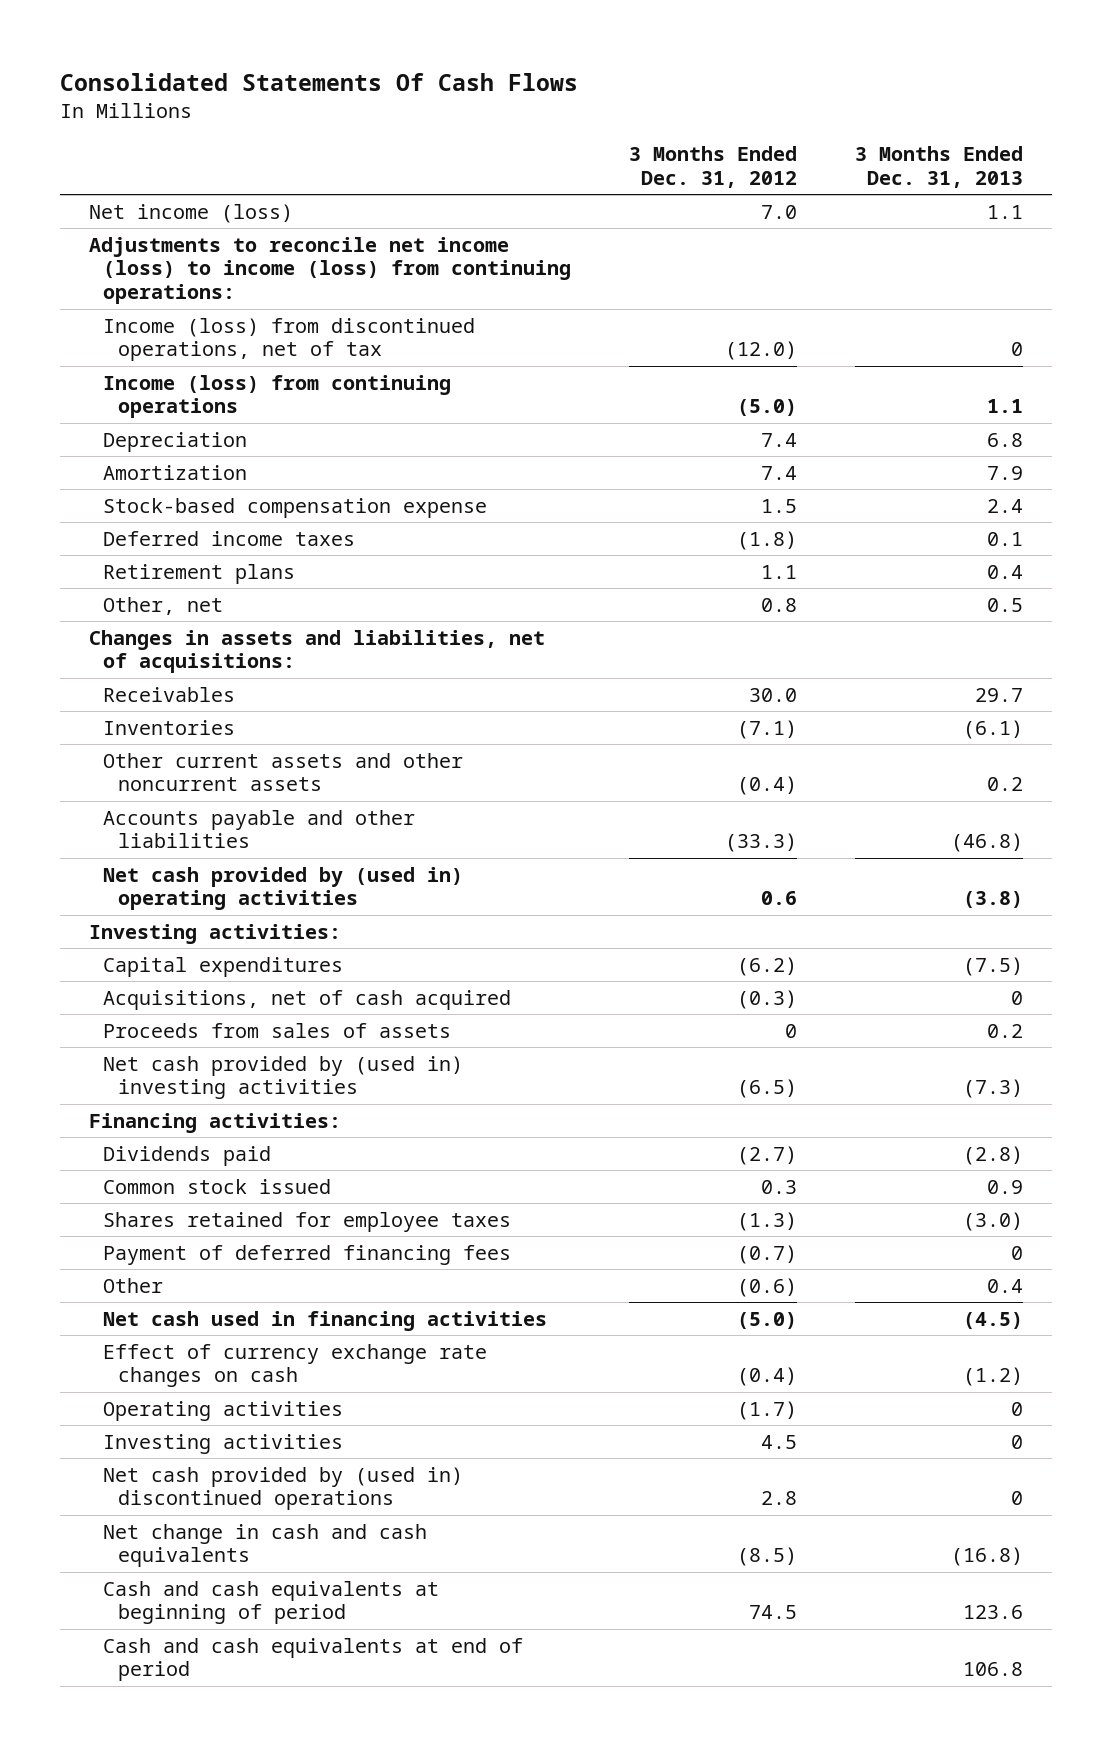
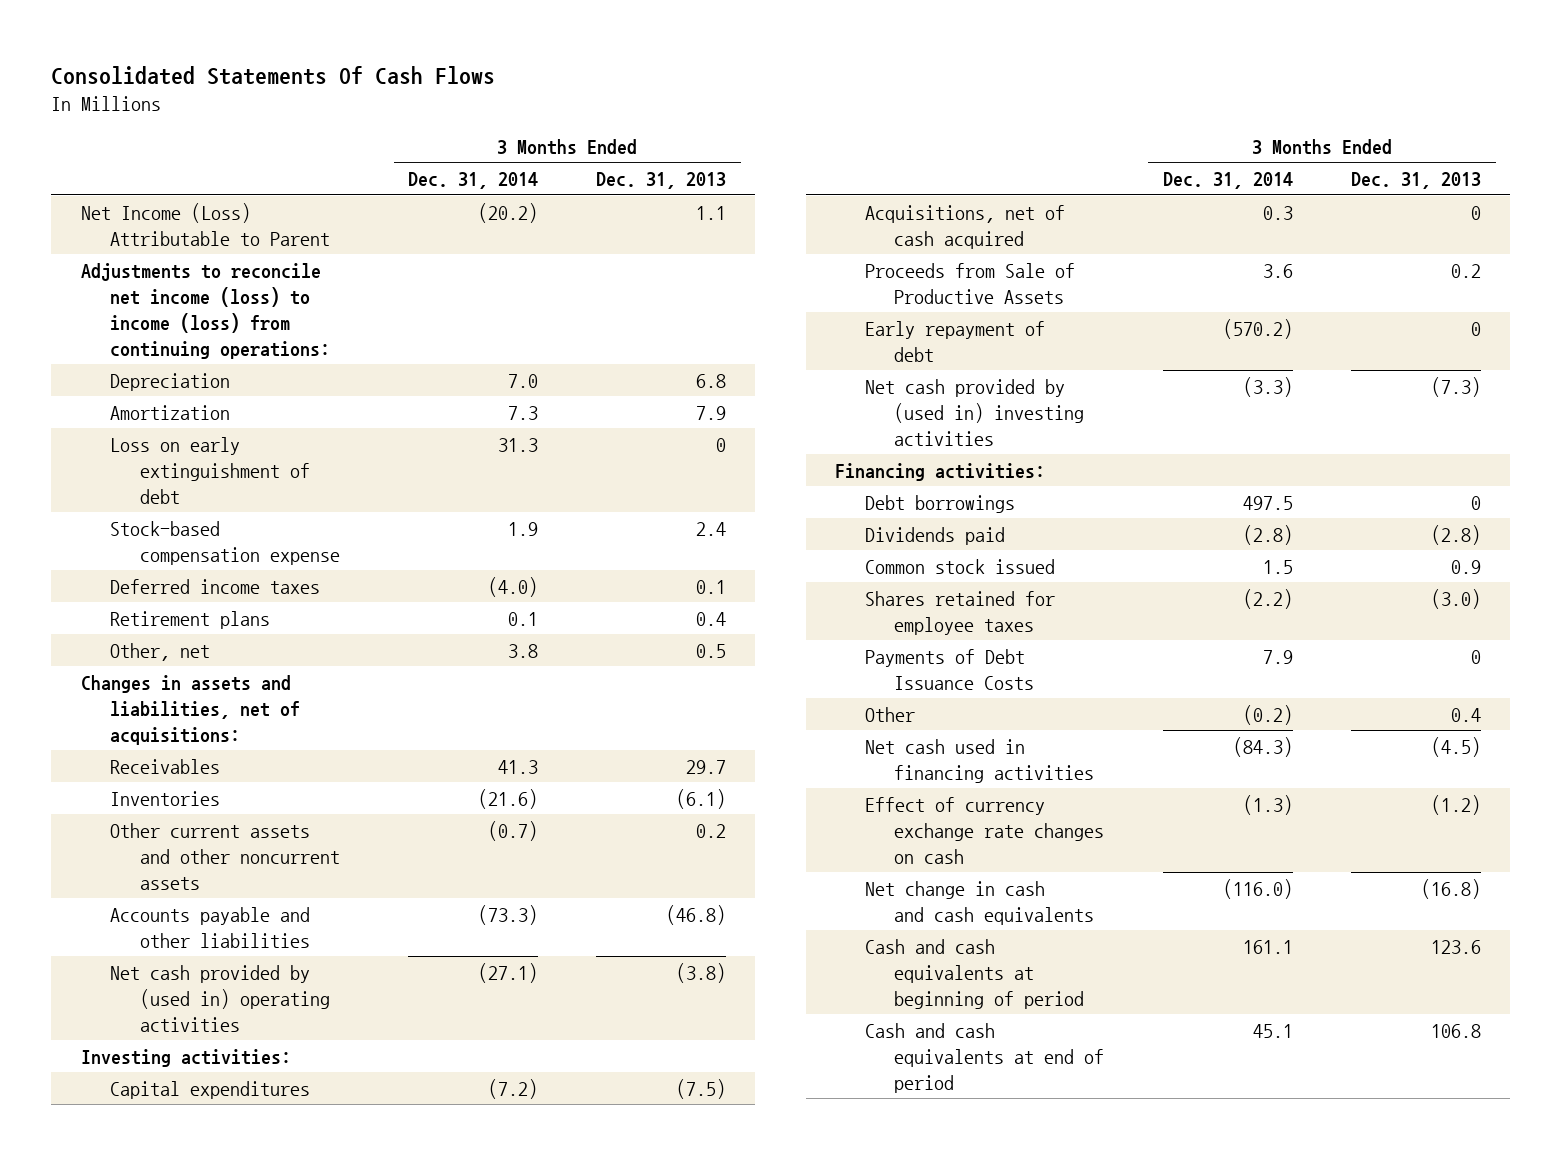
[629,146,798,188] 3 Months Ended Dec. 31, 2012 -> none
none -> [408,171,539,189] Dec. 31, 2014
[89,203,294,223] Net income (loss) -> [80,202,331,246] Net Income (Loss) Attributable to Parent
[103,317,476,362] Income (loss) from discontinued operations, net of tax -> none
[103,374,452,419] Income (loss) from continuing operations -> none
none -> [110,436,310,504] Loss on early extinguishment of debt
[103,1022,452,1038] Proceeds from sales of assets -> [864,262,1075,304] Proceeds from Sale of Productive Assets
none -> [864,320,1045,362] Early repayment of debt
none -> [864,494,1015,513] Debt borrowings
[103,1244,512,1265] Payment of deferred financing fees -> none
none -> [864,648,1035,690] Payments of Debt Issuance Costs
[103,1400,344,1421] Operating activities -> none
[103,1433,344,1454] Investing activities -> none
[103,1466,464,1511] Net cash provided by (used in) discontinued operations -> none

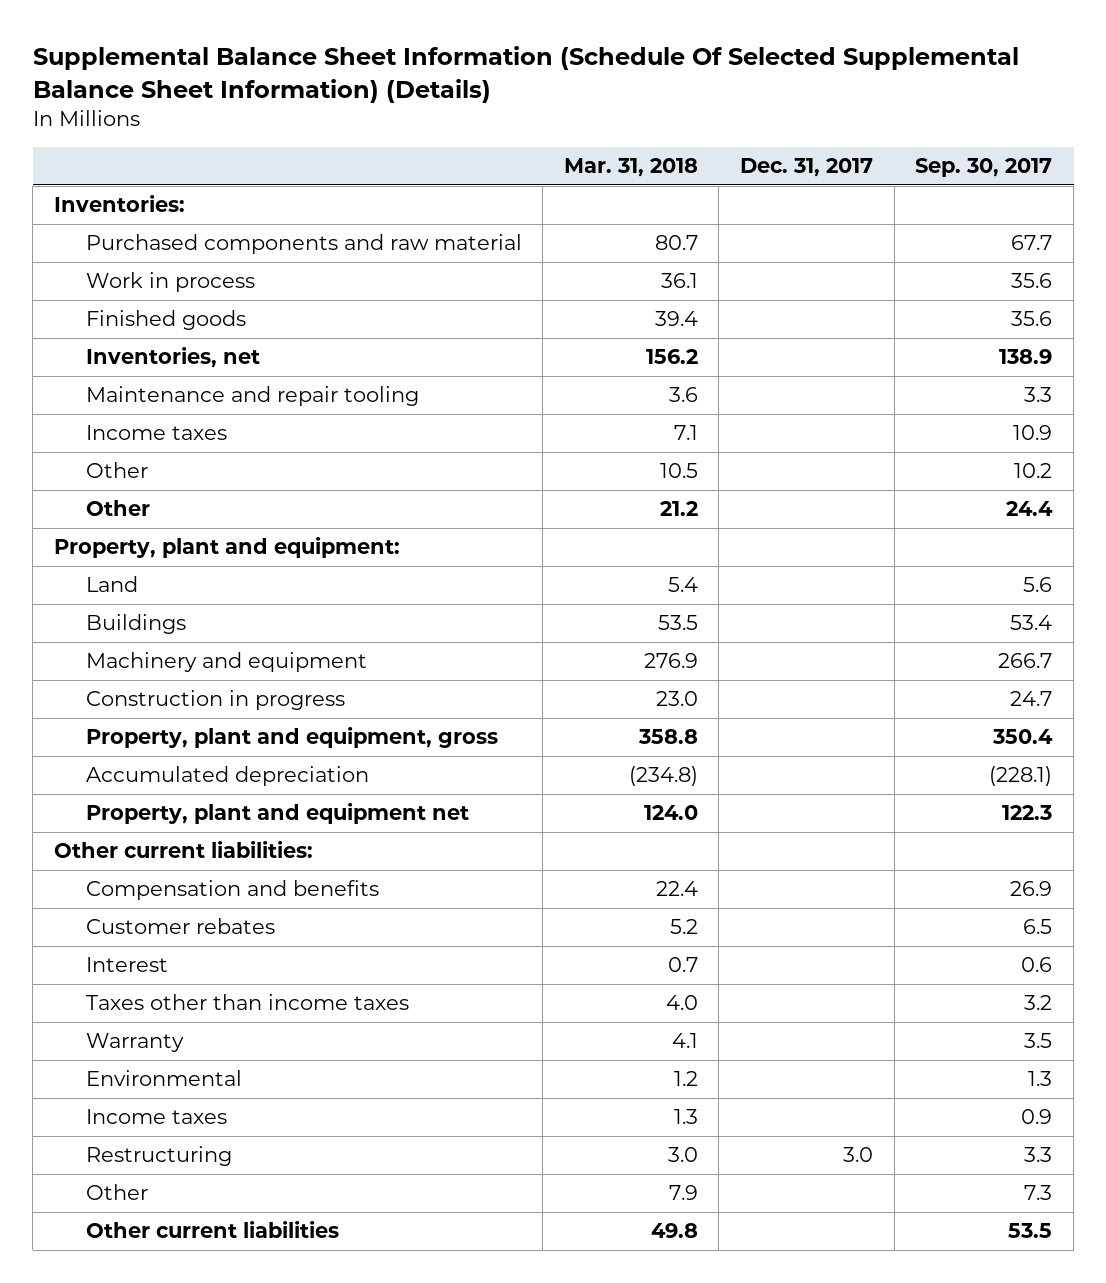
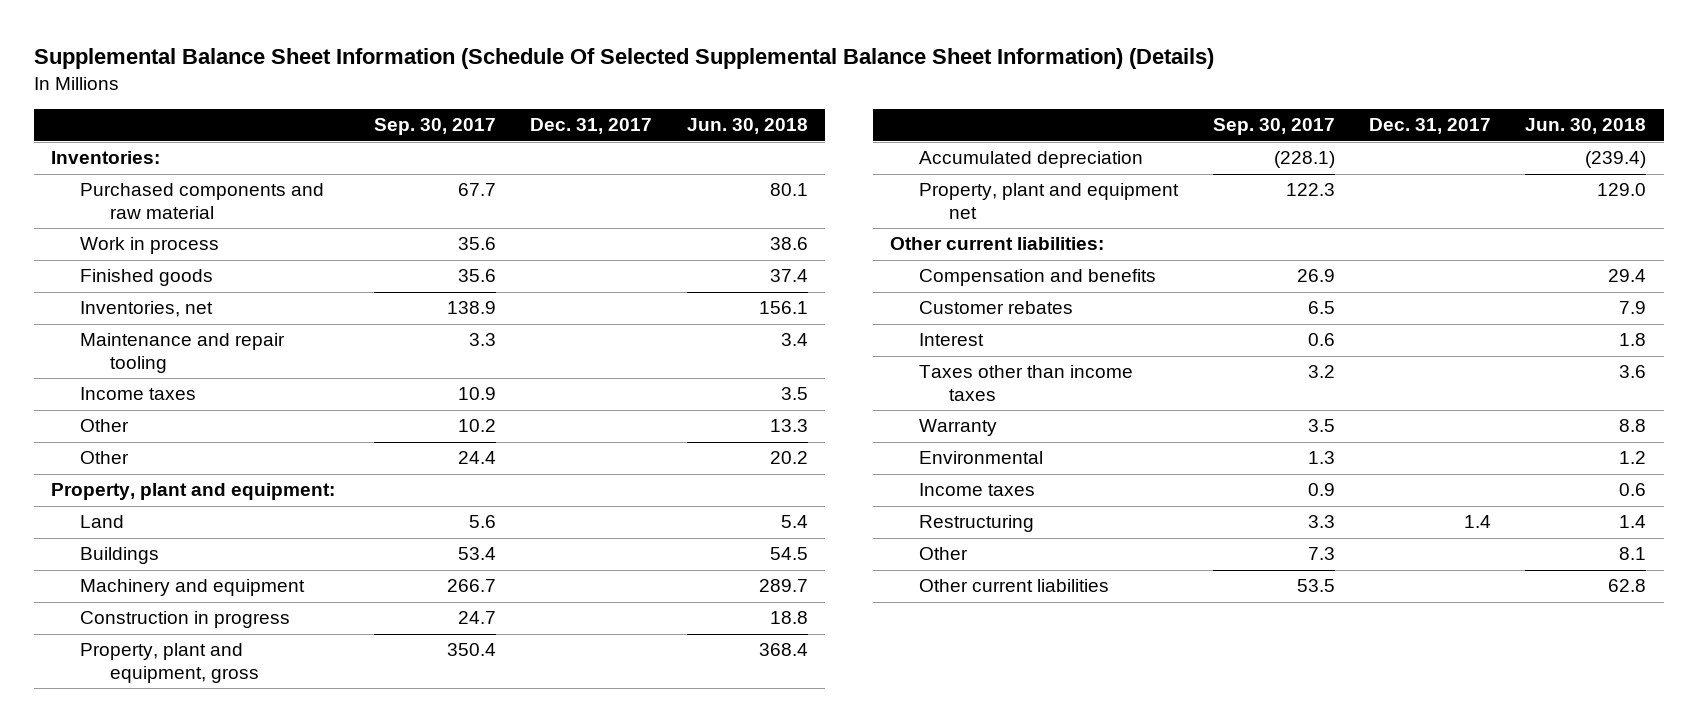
[563,158,698,178] Mar. 31, 2018 -> none
none -> [686,118,808,135] Jun. 30, 2018
[843,1147,874,1163] 3.0 -> [1464,515,1492,529] 1.4

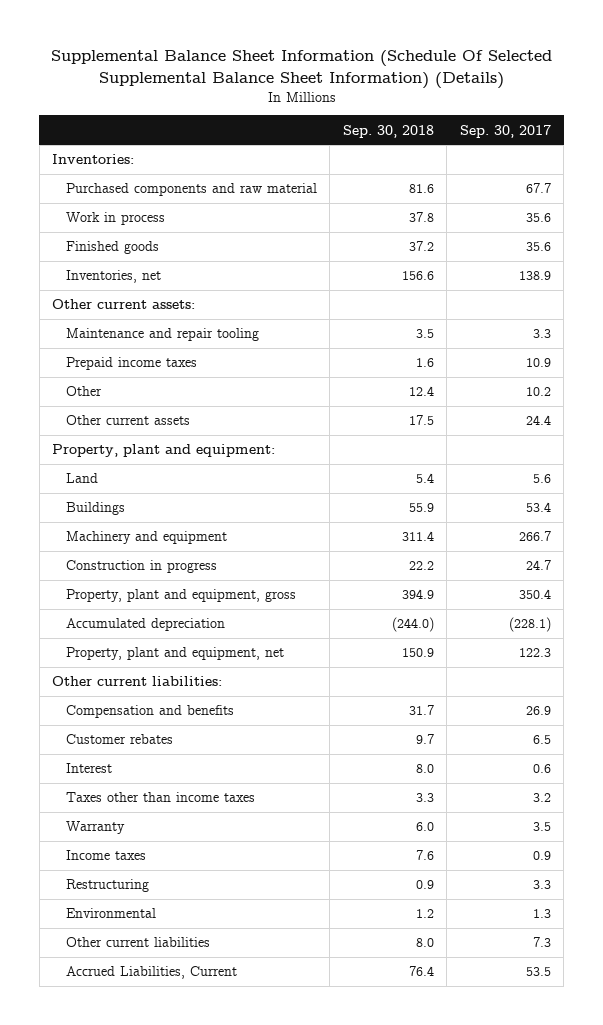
[530,118,653,135] Dec. 31, 2017 -> none
[686,118,808,135] Jun. 30, 2018 -> none
none -> [342,124,434,138] Sep. 30, 2018
none -> [52,299,196,310] Other current assets:
[80,387,197,401] Income taxes -> [65,357,197,371] Prepaid income taxes
[80,451,130,465] Other -> [65,415,190,426] Other current assets
[919,183,1180,219] Property, plant and equipment net -> [65,647,284,661] Property, plant and equipment, net
[919,547,969,561] Other -> none
[919,451,1044,465] Environmental -> [65,908,156,919] Environmental
[1296,579,1335,593] 53.5 -> [532,937,551,948] 7.3
none -> [65,966,237,980] Accrued Liabilities, Current

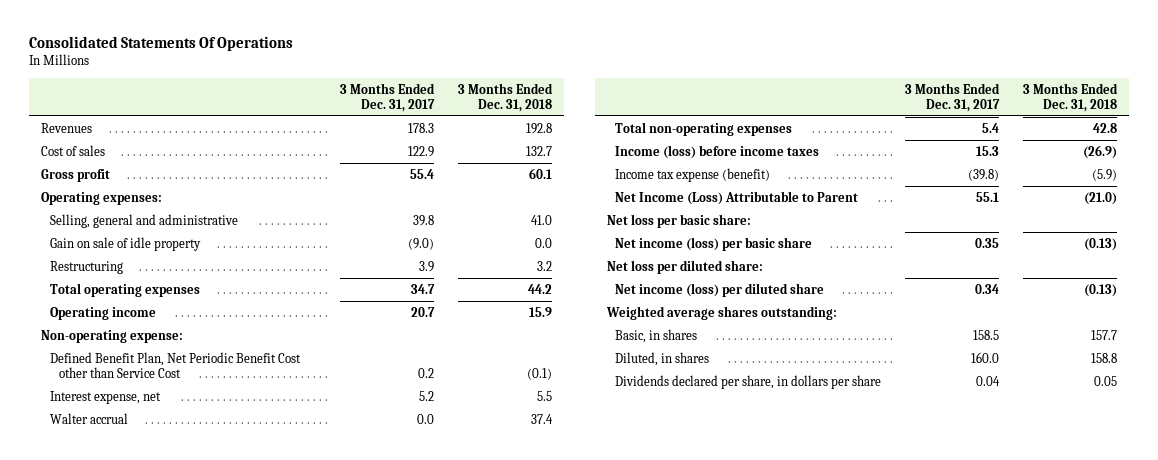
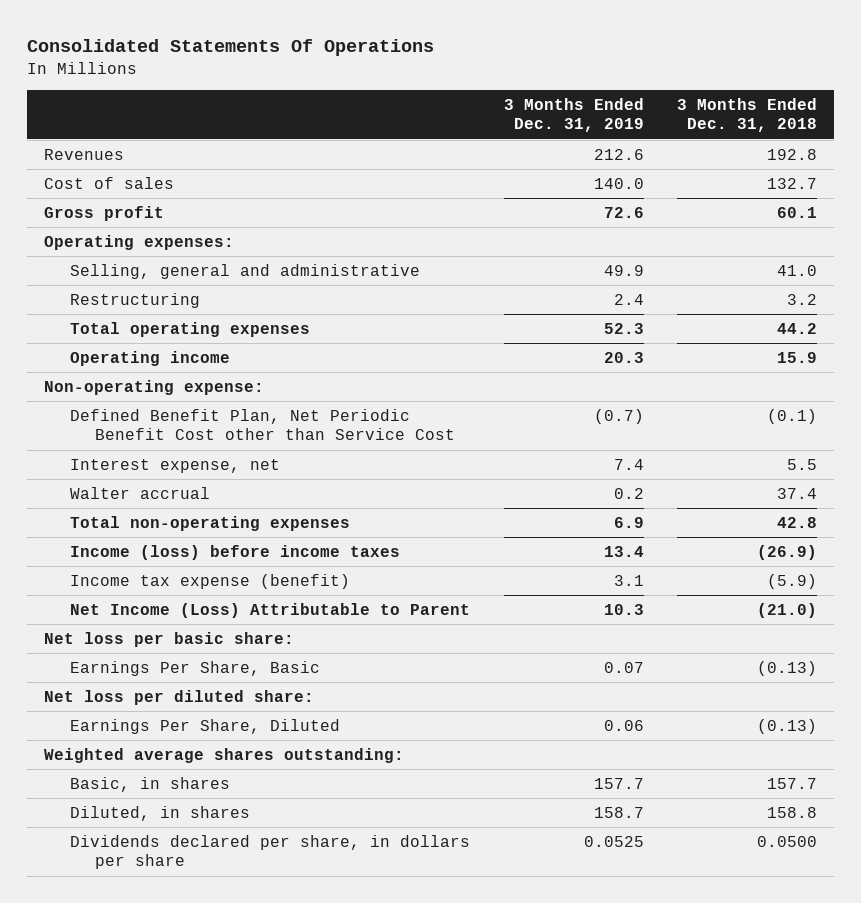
[339,82,435,112] 3 Months Ended Dec. 31, 2017 -> none
none -> [503,97,644,133] 3 Months Ended Dec. 31, 2019
[49,236,201,251] Gain on sale of idle property -> none
[615,236,813,251] Net income (loss) per basic share -> [69,661,320,677] Earnings Per Share, Basic
[615,282,825,297] Net income (loss) per diluted share -> [69,719,340,735] Earnings Per Share, Diluted
[1094,375,1118,386] 0.05 -> [757,836,818,848] 0.0500

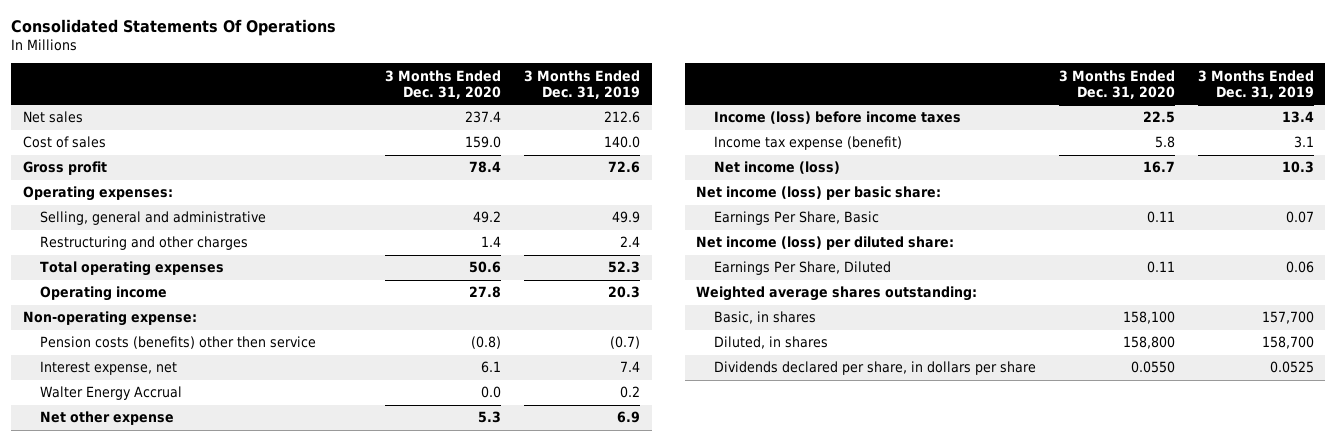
[677,97,818,133] 3 Months Ended Dec. 31, 2018 -> none
none -> [385,69,502,99] 3 Months Ended Dec. 31, 2020
[43,149,124,161] Revenues -> [22,111,83,124] Net sales
[69,293,200,309] Restructuring -> [40,236,249,251] Restructuring and other charges
[69,409,456,441] Defined Benefit Plan, Net Periodic Benefit Cost other than Service Cost -> [40,336,317,350] Pension costs (benefits) other then service
[69,487,210,500] Walter accrual -> [40,386,183,401] Walter Energy Accrual
[69,516,350,532] Total non-operating expenses -> [40,411,175,426] Net other expense
[69,603,470,619] Net Income (Loss) Attributable to Parent -> [714,161,841,175] Net income (loss)
[43,632,294,648] Net loss per basic share: -> [696,186,942,201] Net income (loss) per basic share:
[43,690,314,706] Net loss per diluted share: -> [696,236,955,251] Net income (loss) per diluted share:
[593,778,644,790] 157.7 -> [1261,311,1314,325] 157,700
[593,807,644,819] 158.7 -> [1261,336,1314,350] 158,700

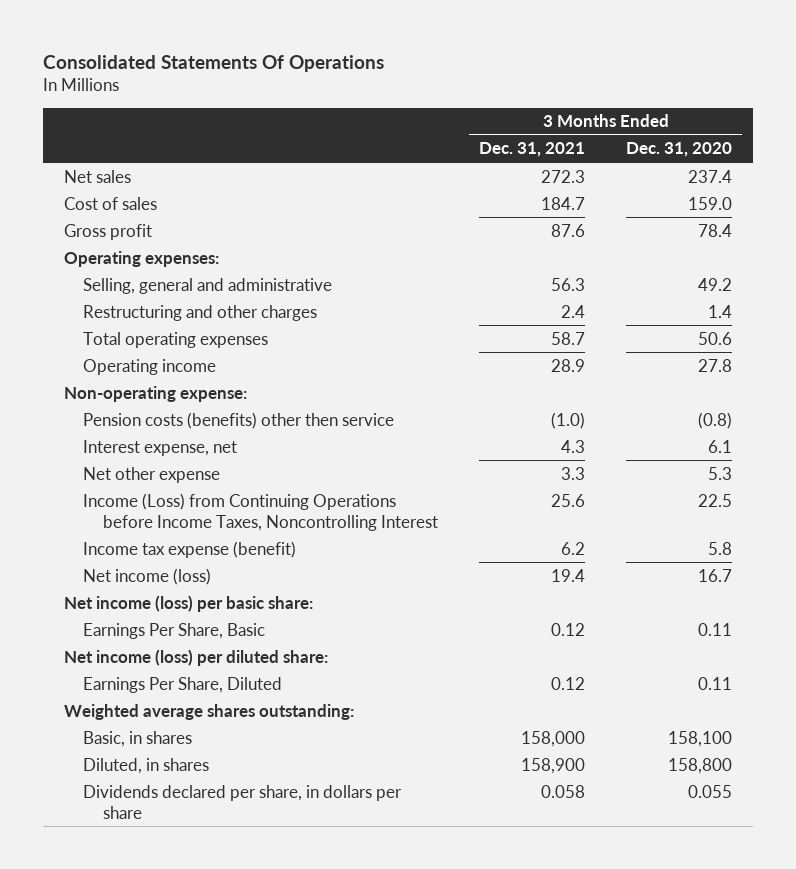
[524,69,641,99] 3 Months Ended Dec. 31, 2019 -> none
none -> [478,142,585,158] Dec. 31, 2021
[40,386,183,401] Walter Energy Accrual -> none
[714,111,962,125] Income (loss) before income taxes -> [83,492,438,531] Income (Loss) from Continuing Operations before Income Taxes, Noncontrolling Interest
[1130,361,1175,374] 0.0550 -> [688,784,733,798] 0.055

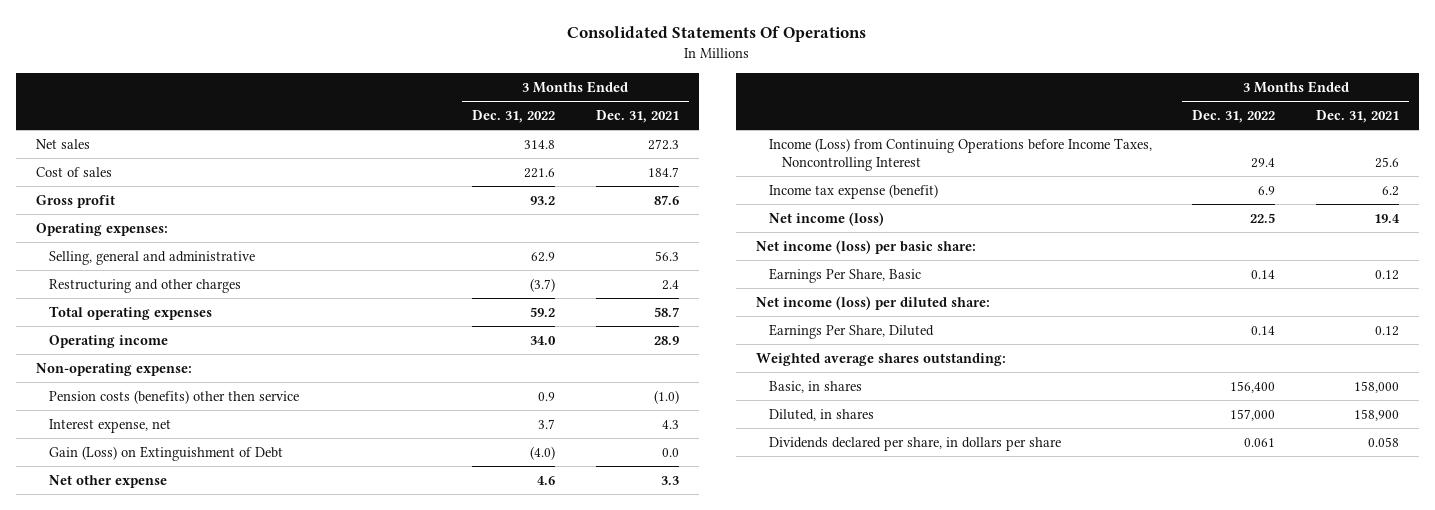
[626,142,733,158] Dec. 31, 2020 -> none
none -> [472,109,556,123] Dec. 31, 2022
none -> [48,445,283,461] Gain (Loss) on Extinguishment of Debt

